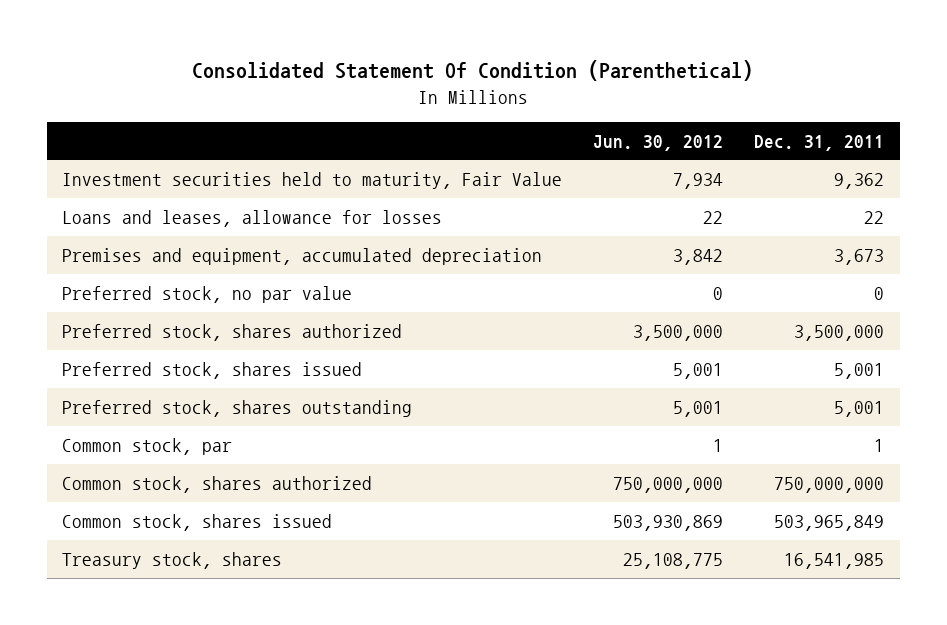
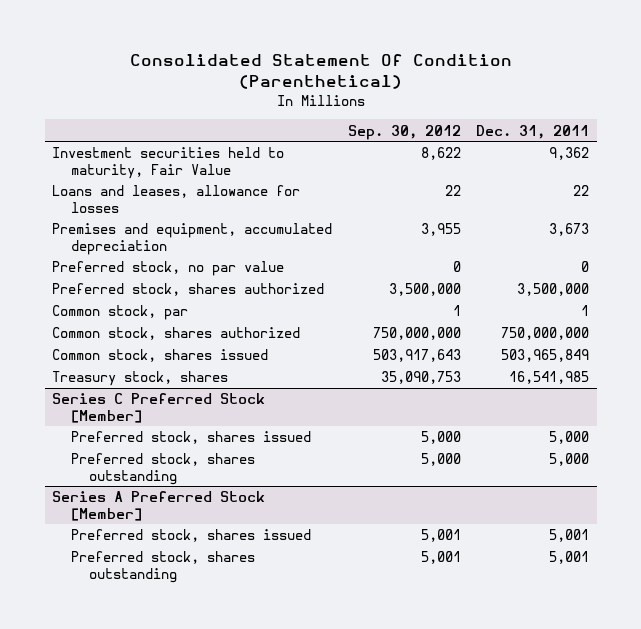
[593,134,724,151] Jun. 30, 2012 -> none
none -> [347,124,461,140] Sep. 30, 2012
[62,362,363,380] Preferred stock, shares issued -> none
[62,400,413,418] Preferred stock, shares outstanding -> none
none -> [52,393,266,423] Series C Preferred Stock [Member]
none -> [70,431,311,445] Preferred stock, shares issued
none -> [70,453,255,485] Preferred stock, shares outstanding
none -> [52,491,266,521] Series A Preferred Stock [Member]
none -> [70,529,311,543] Preferred stock, shares issued
none -> [70,551,255,583] Preferred stock, shares outstanding

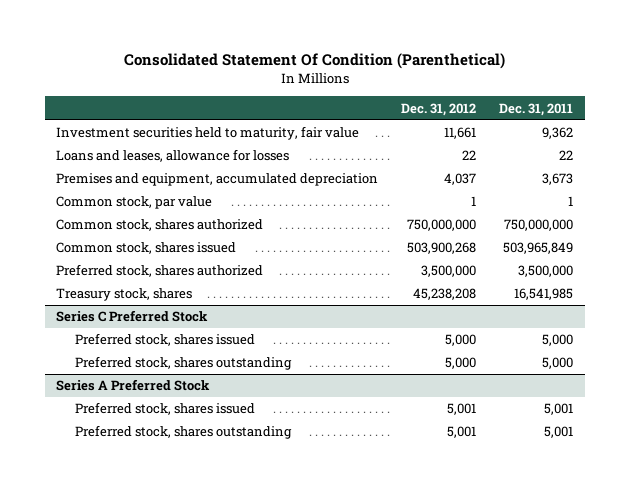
[347,124,461,140] Sep. 30, 2012 -> none
none -> [401,102,477,116] Dec. 31, 2012
[52,147,285,179] Investment securities held to maturity, Fair Value -> [56,126,360,141] Investment securities held to maturity, fair value
[52,261,285,277] Preferred stock, no par value -> none
[52,305,189,321] Common stock, par -> [56,196,213,210] Common stock, par value
[52,283,325,297] Preferred stock, shares authorized -> [56,264,264,278] Preferred stock, shares authorized
[52,393,266,423] Series C Preferred Stock [Member] -> [56,310,209,323] Series C Preferred Stock
[52,491,266,521] Series A Preferred Stock [Member] -> [56,379,211,392] Series A Preferred Stock

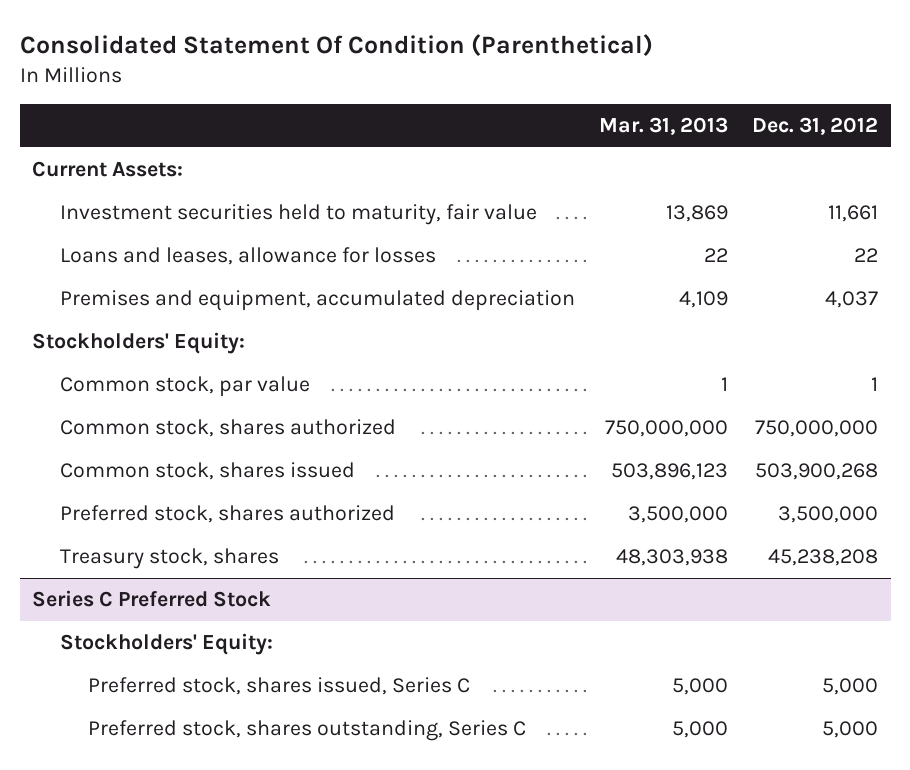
[499,102,574,116] Dec. 31, 2011 -> none
none -> [599,116,729,135] Mar. 31, 2013
none -> [31,161,183,178] Current Assets:
none -> [31,332,245,355] Stockholders' Equity:
[56,379,211,392] Series A Preferred Stock -> none
[74,402,255,416] Preferred stock, shares issued -> none
[74,425,292,440] Preferred stock, shares outstanding -> none
none -> [59,633,273,656] Stockholders' Equity:
[74,333,255,347] Preferred stock, shares issued -> [88,677,471,696] Preferred stock, shares issued, Series C
[74,356,292,371] Preferred stock, shares outstanding -> [88,720,527,742] Preferred stock, shares outstanding, Series C

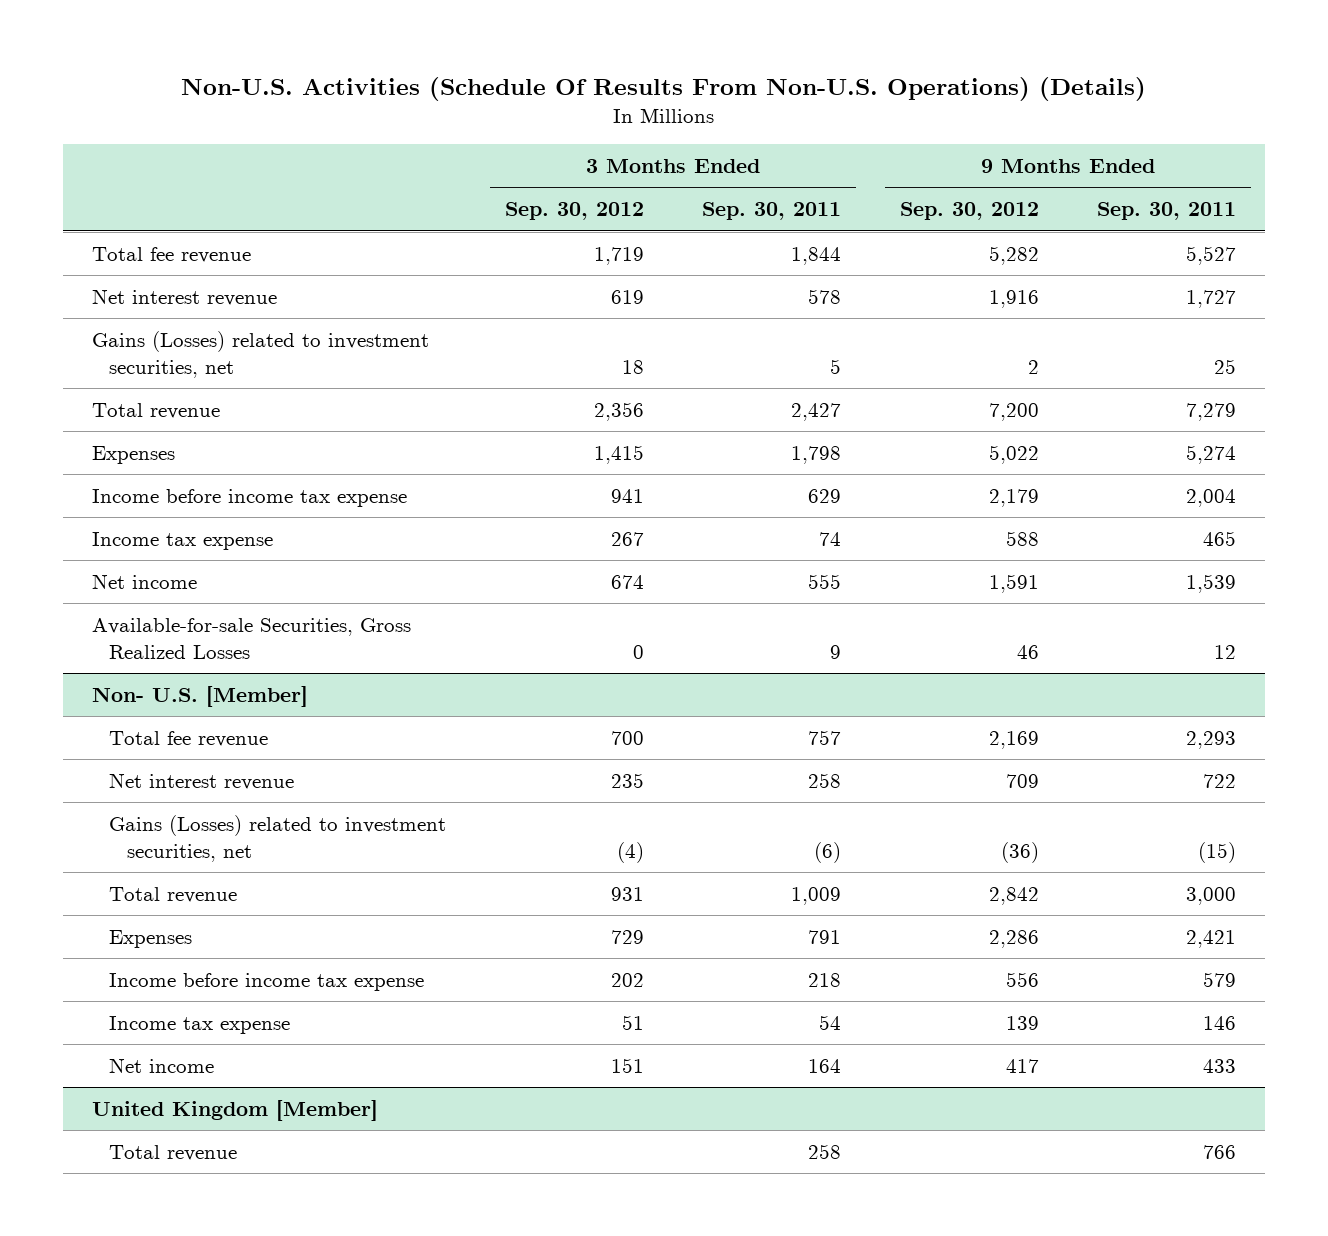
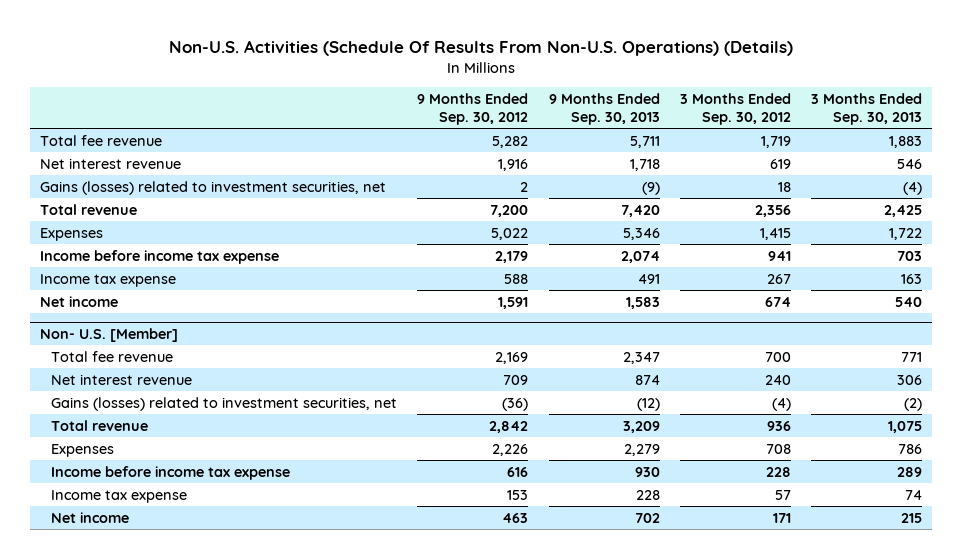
[702,202,842,221] Sep. 30, 2011 -> none
[1096,202,1236,221] Sep. 30, 2011 -> none
none -> [548,92,660,126] 9 Months Ended Sep. 30, 2013
none -> [811,92,923,126] 3 Months Ended Sep. 30, 2013
[92,330,430,378] Gains (Losses) related to investment securities, net -> [40,180,387,195] Gains (losses) related to investment securities, net
[92,617,412,659] Available-for-sale Securities, Gross Realized Losses -> none
[92,1099,379,1121] United Kingdom [Member] -> none
[109,1144,238,1161] Total revenue -> none
[610,772,644,788] 235 -> [764,374,791,385] 240
[109,814,447,862] Gains (Losses) related to investment securities, net -> [51,396,398,411] Gains (losses) related to investment securities, net
[610,886,644,901] 931 -> [766,420,791,431] 936
[610,929,644,944] 729 -> [765,443,791,454] 708
[988,929,1039,948] 2,286 -> [492,443,529,456] 2,226
[610,972,644,987] 202 -> [765,466,791,477] 228
[1005,971,1039,987] 556 -> [507,466,529,477] 616
[621,1014,644,1030] 51 -> [774,489,791,500] 57
[1005,1015,1039,1030] 139 -> [507,489,529,500] 153
[610,1057,644,1073] 151 -> [772,512,791,523] 171
[1005,1058,1039,1073] 417 -> [502,512,529,523] 463

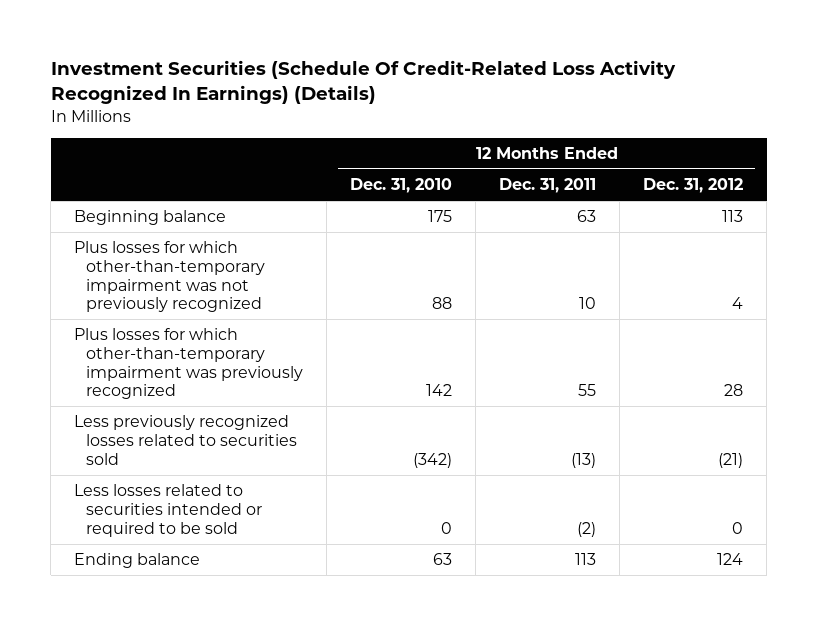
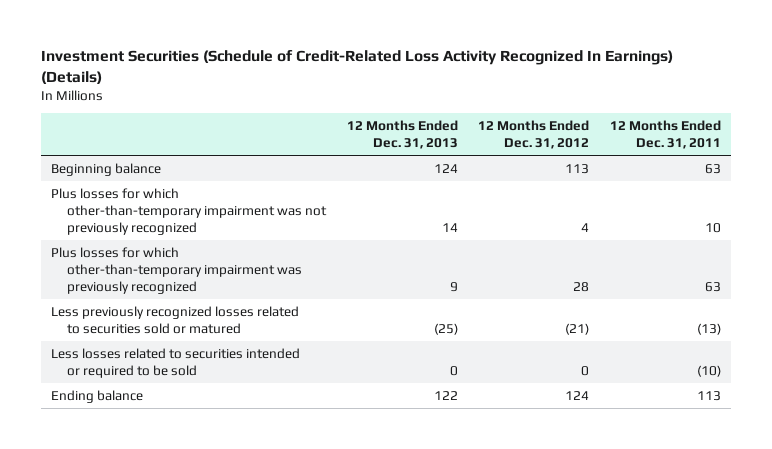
[50,60,676,105] Investment Securities (Schedule Of Credit-Related Loss Activity Recognized In Earnings) (Details) -> [40,50,673,84] Investment Securities (Schedule of Credit-Related Loss Activity Recognized In Earnings) (Details)
[349,177,452,193] Dec. 31, 2010 -> none
none -> [346,119,458,150] 12 Months Ended Dec. 31, 2013
[578,384,597,397] 55 -> [704,282,721,293] 63
[74,415,297,465] Less previously recognized losses related to securities sold -> [50,305,299,334] Less previously recognized losses related to securities sold or matured
[577,521,597,537] (2) -> [696,364,721,377] (10)

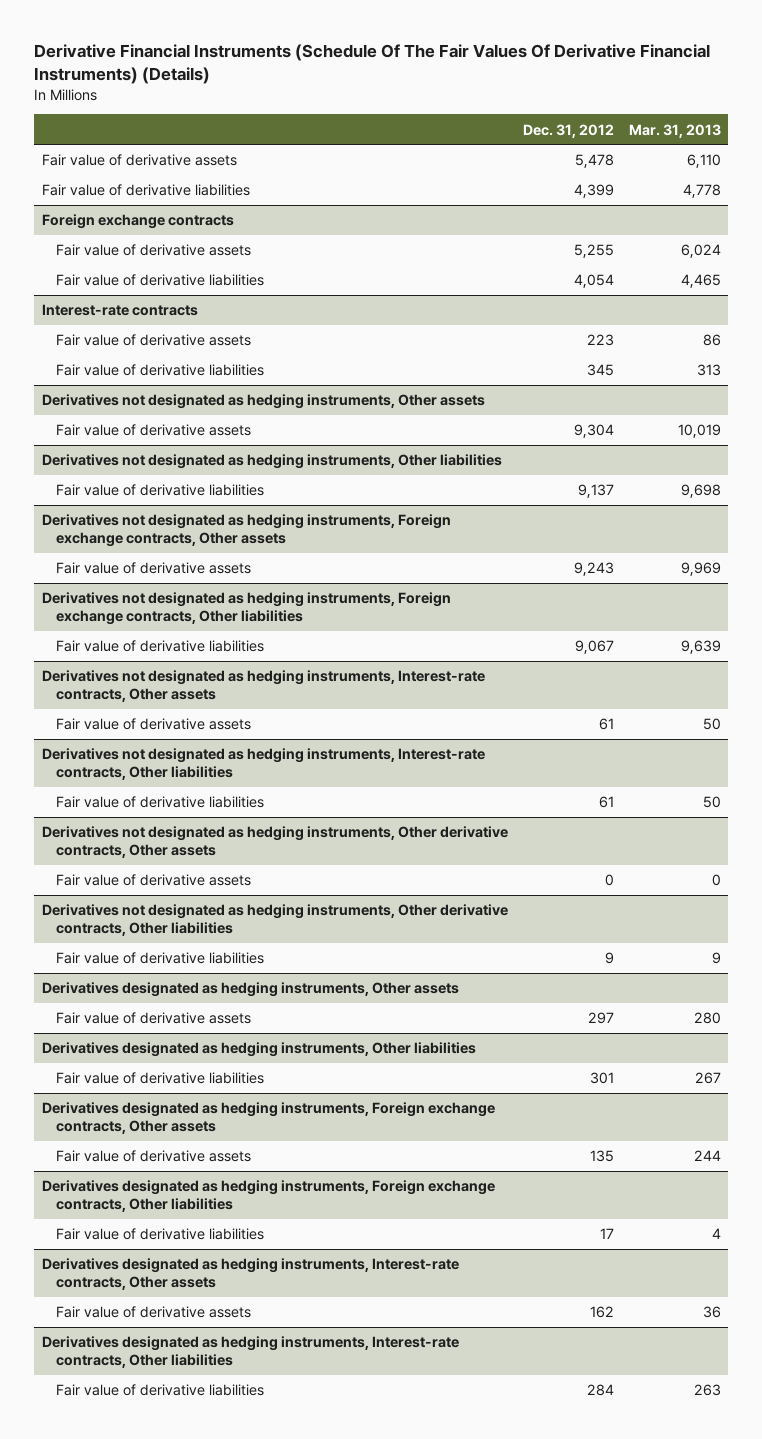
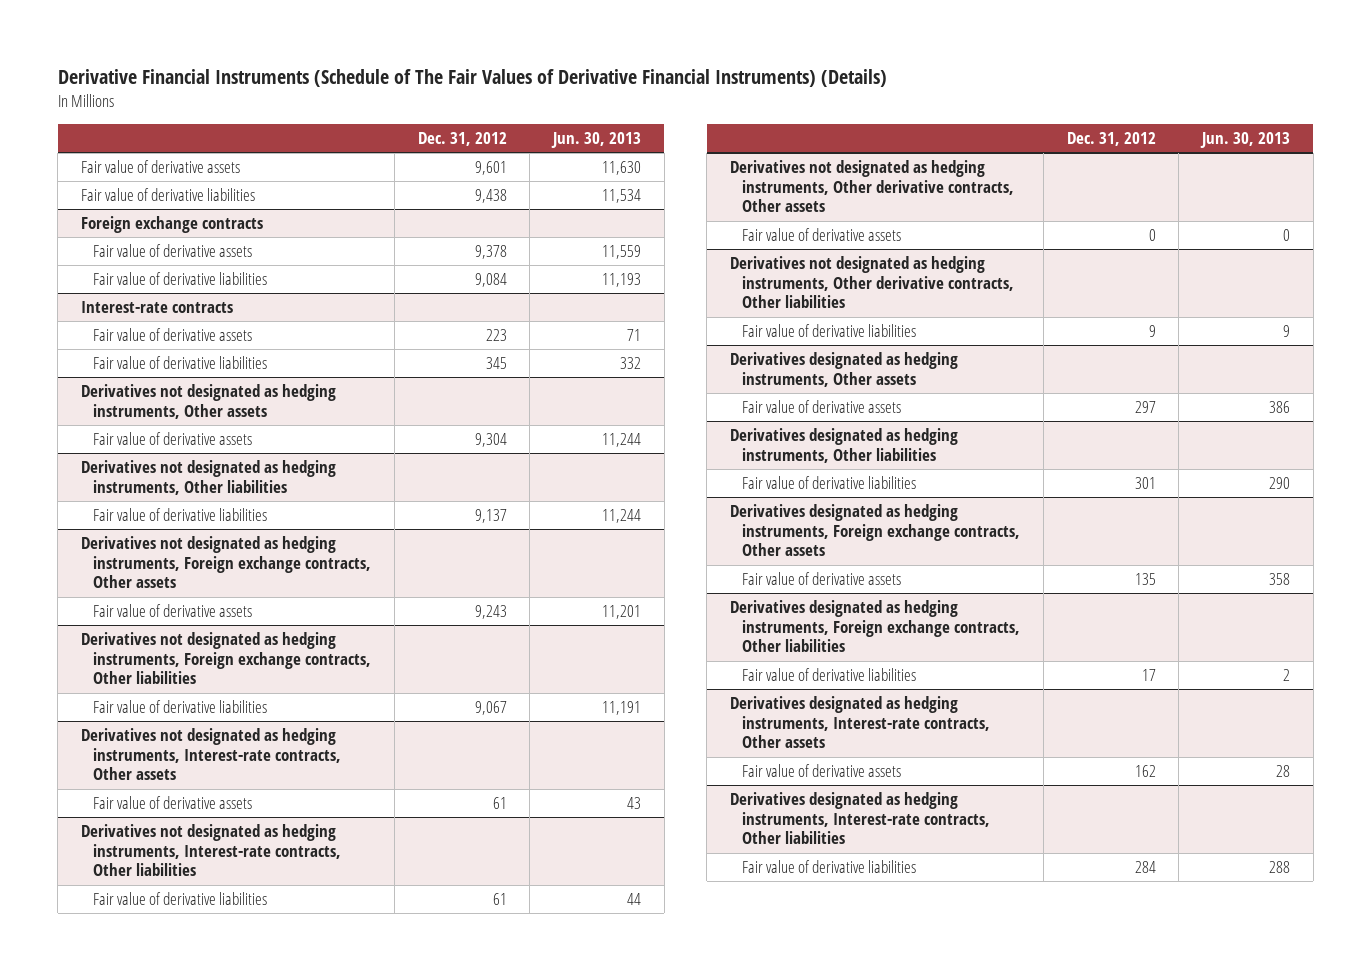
[34,43,711,84] Derivative Financial Instruments (Schedule Of The Fair Values Of Derivative Financial Instruments) (Details) -> [57,69,887,88] Derivative Financial Instruments (Schedule of The Fair Values of Derivative Financial Instruments) (Details)
[628,123,721,138] Mar. 31, 2013 -> none
none -> [551,132,642,149] Jun. 30, 2013
[574,154,614,169] 5,478 -> [474,161,507,176] 9,601
[573,184,614,199] 4,399 -> [474,189,507,204] 9,438
[573,244,614,259] 5,255 -> [474,245,507,260] 9,378
[573,274,614,289] 4,054 -> [474,273,507,288] 9,084

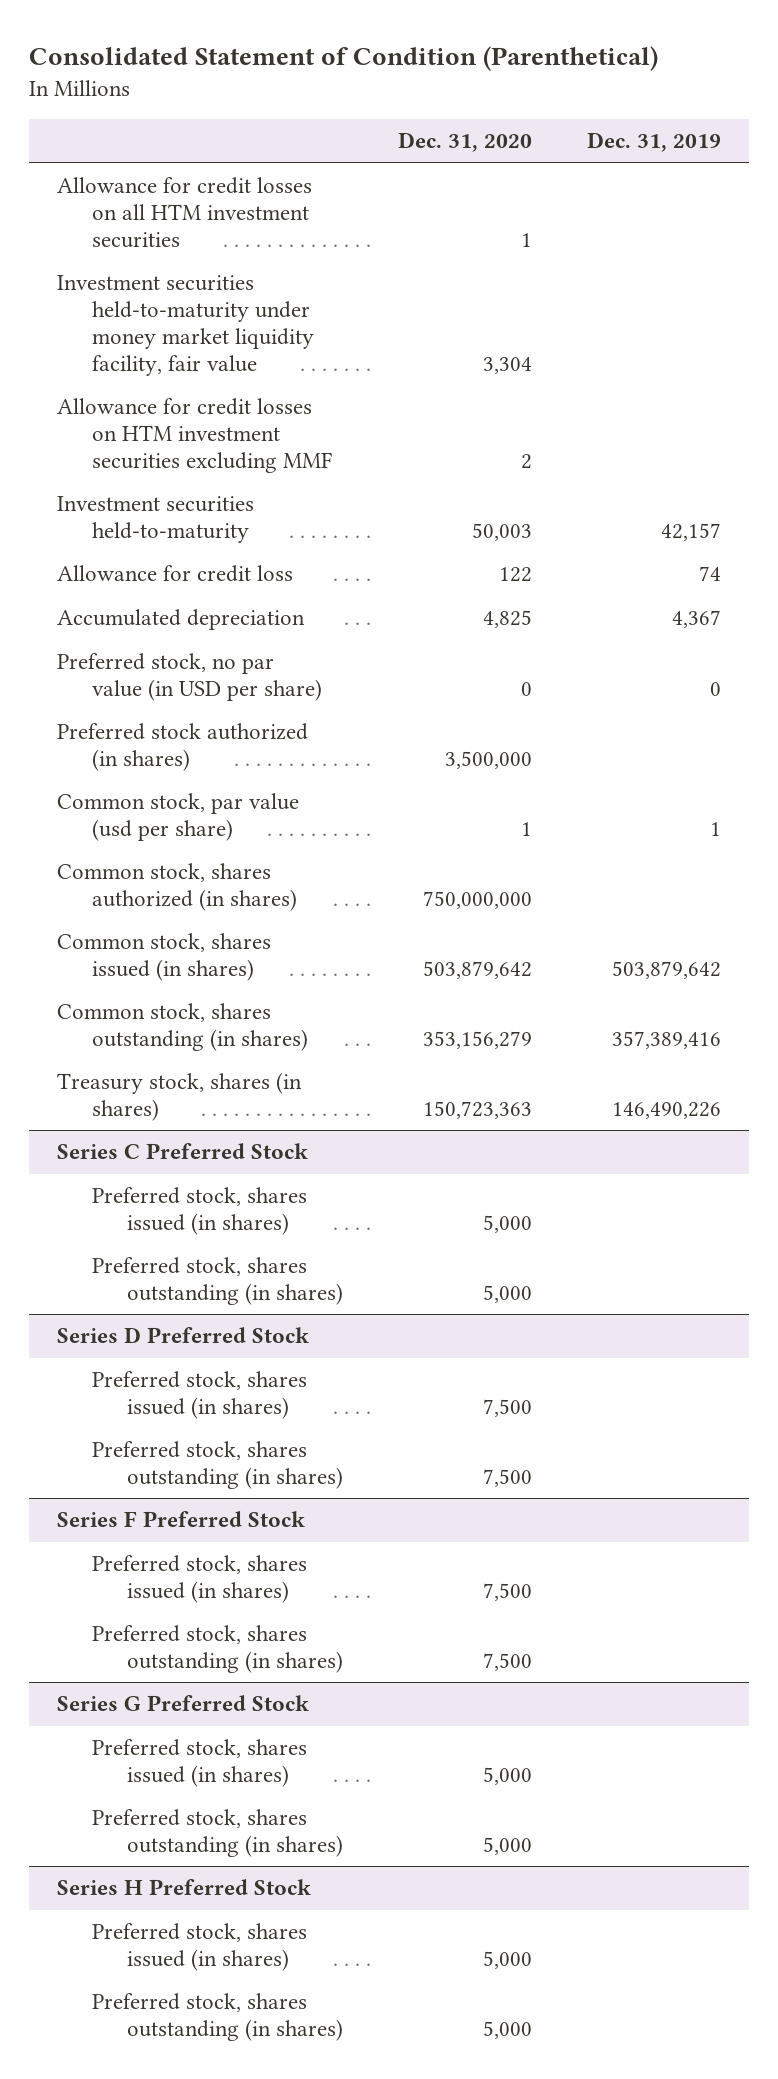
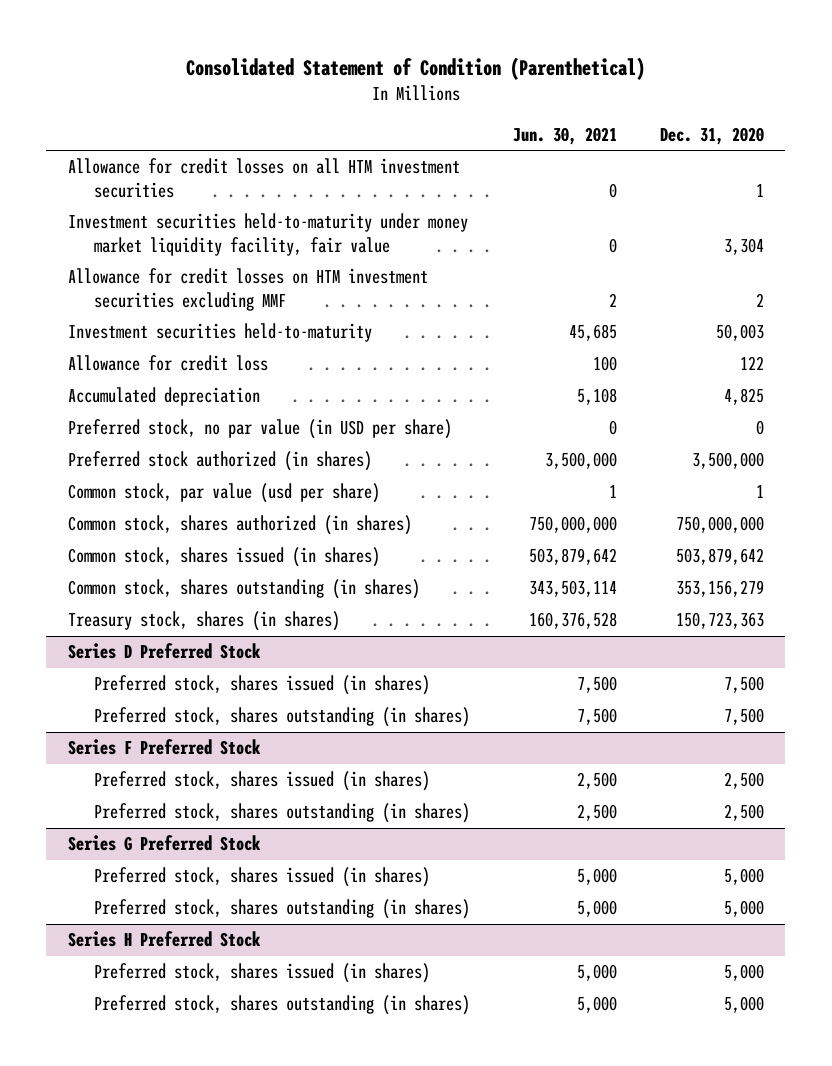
[587,132,722,153] Dec. 31, 2019 -> none
none -> [512,126,617,145] Jun. 30, 2021
[57,1143,309,1160] Series C Preferred Stock -> none
[92,1187,308,1236] Preferred stock, shares issued (in shares) -> none
[92,1257,344,1306] Preferred stock, shares outstanding (in shares) -> none
[483,1583,533,1602] 7,500 -> [723,772,764,790] 2,500
[483,1653,533,1672] 7,500 -> [723,804,764,822] 2,500

